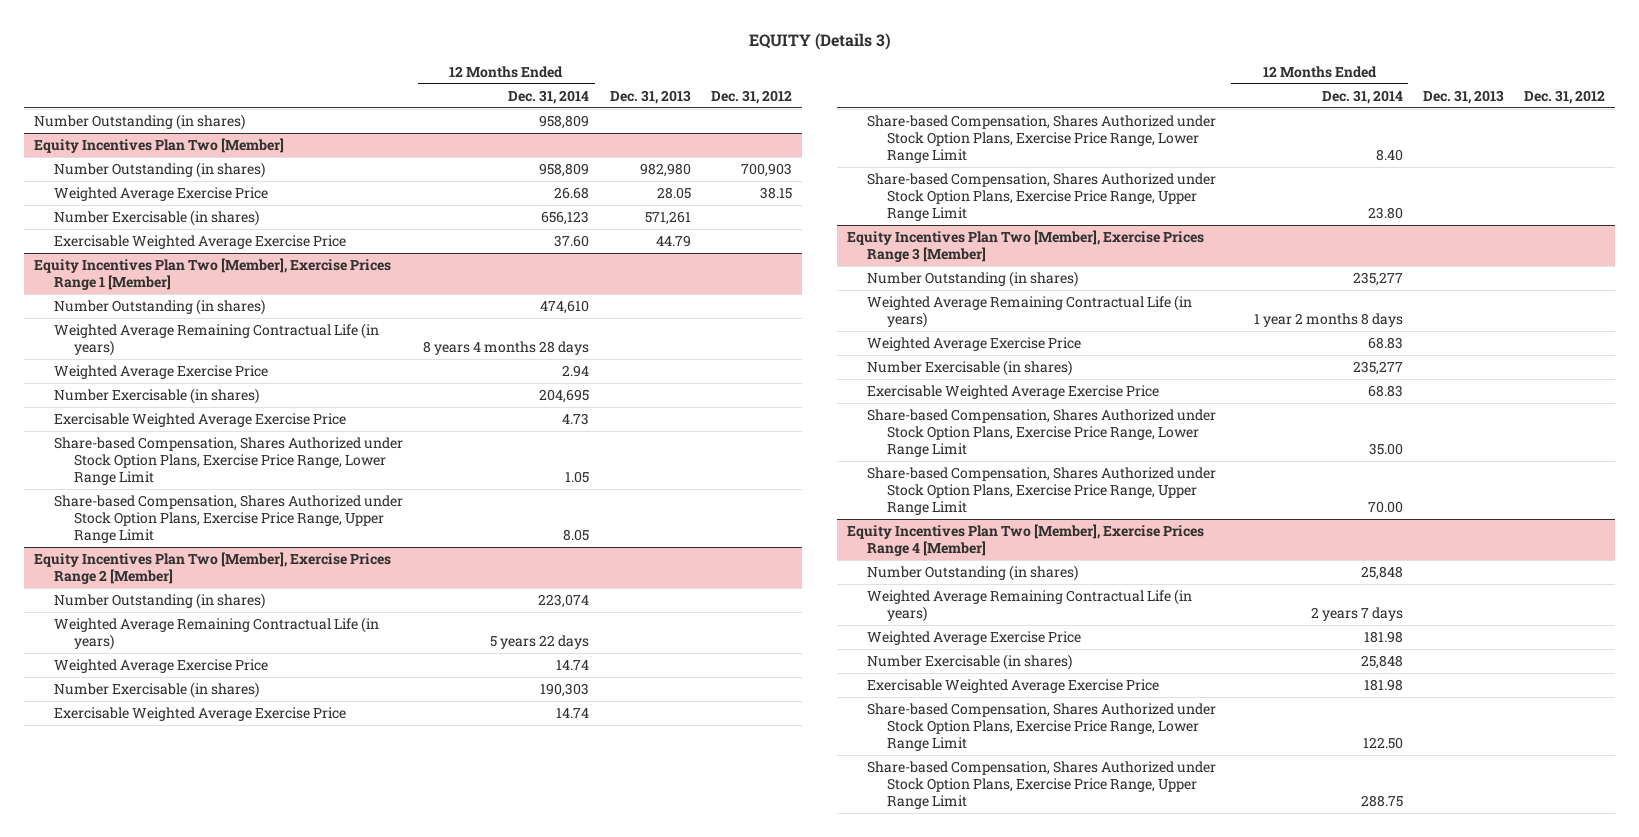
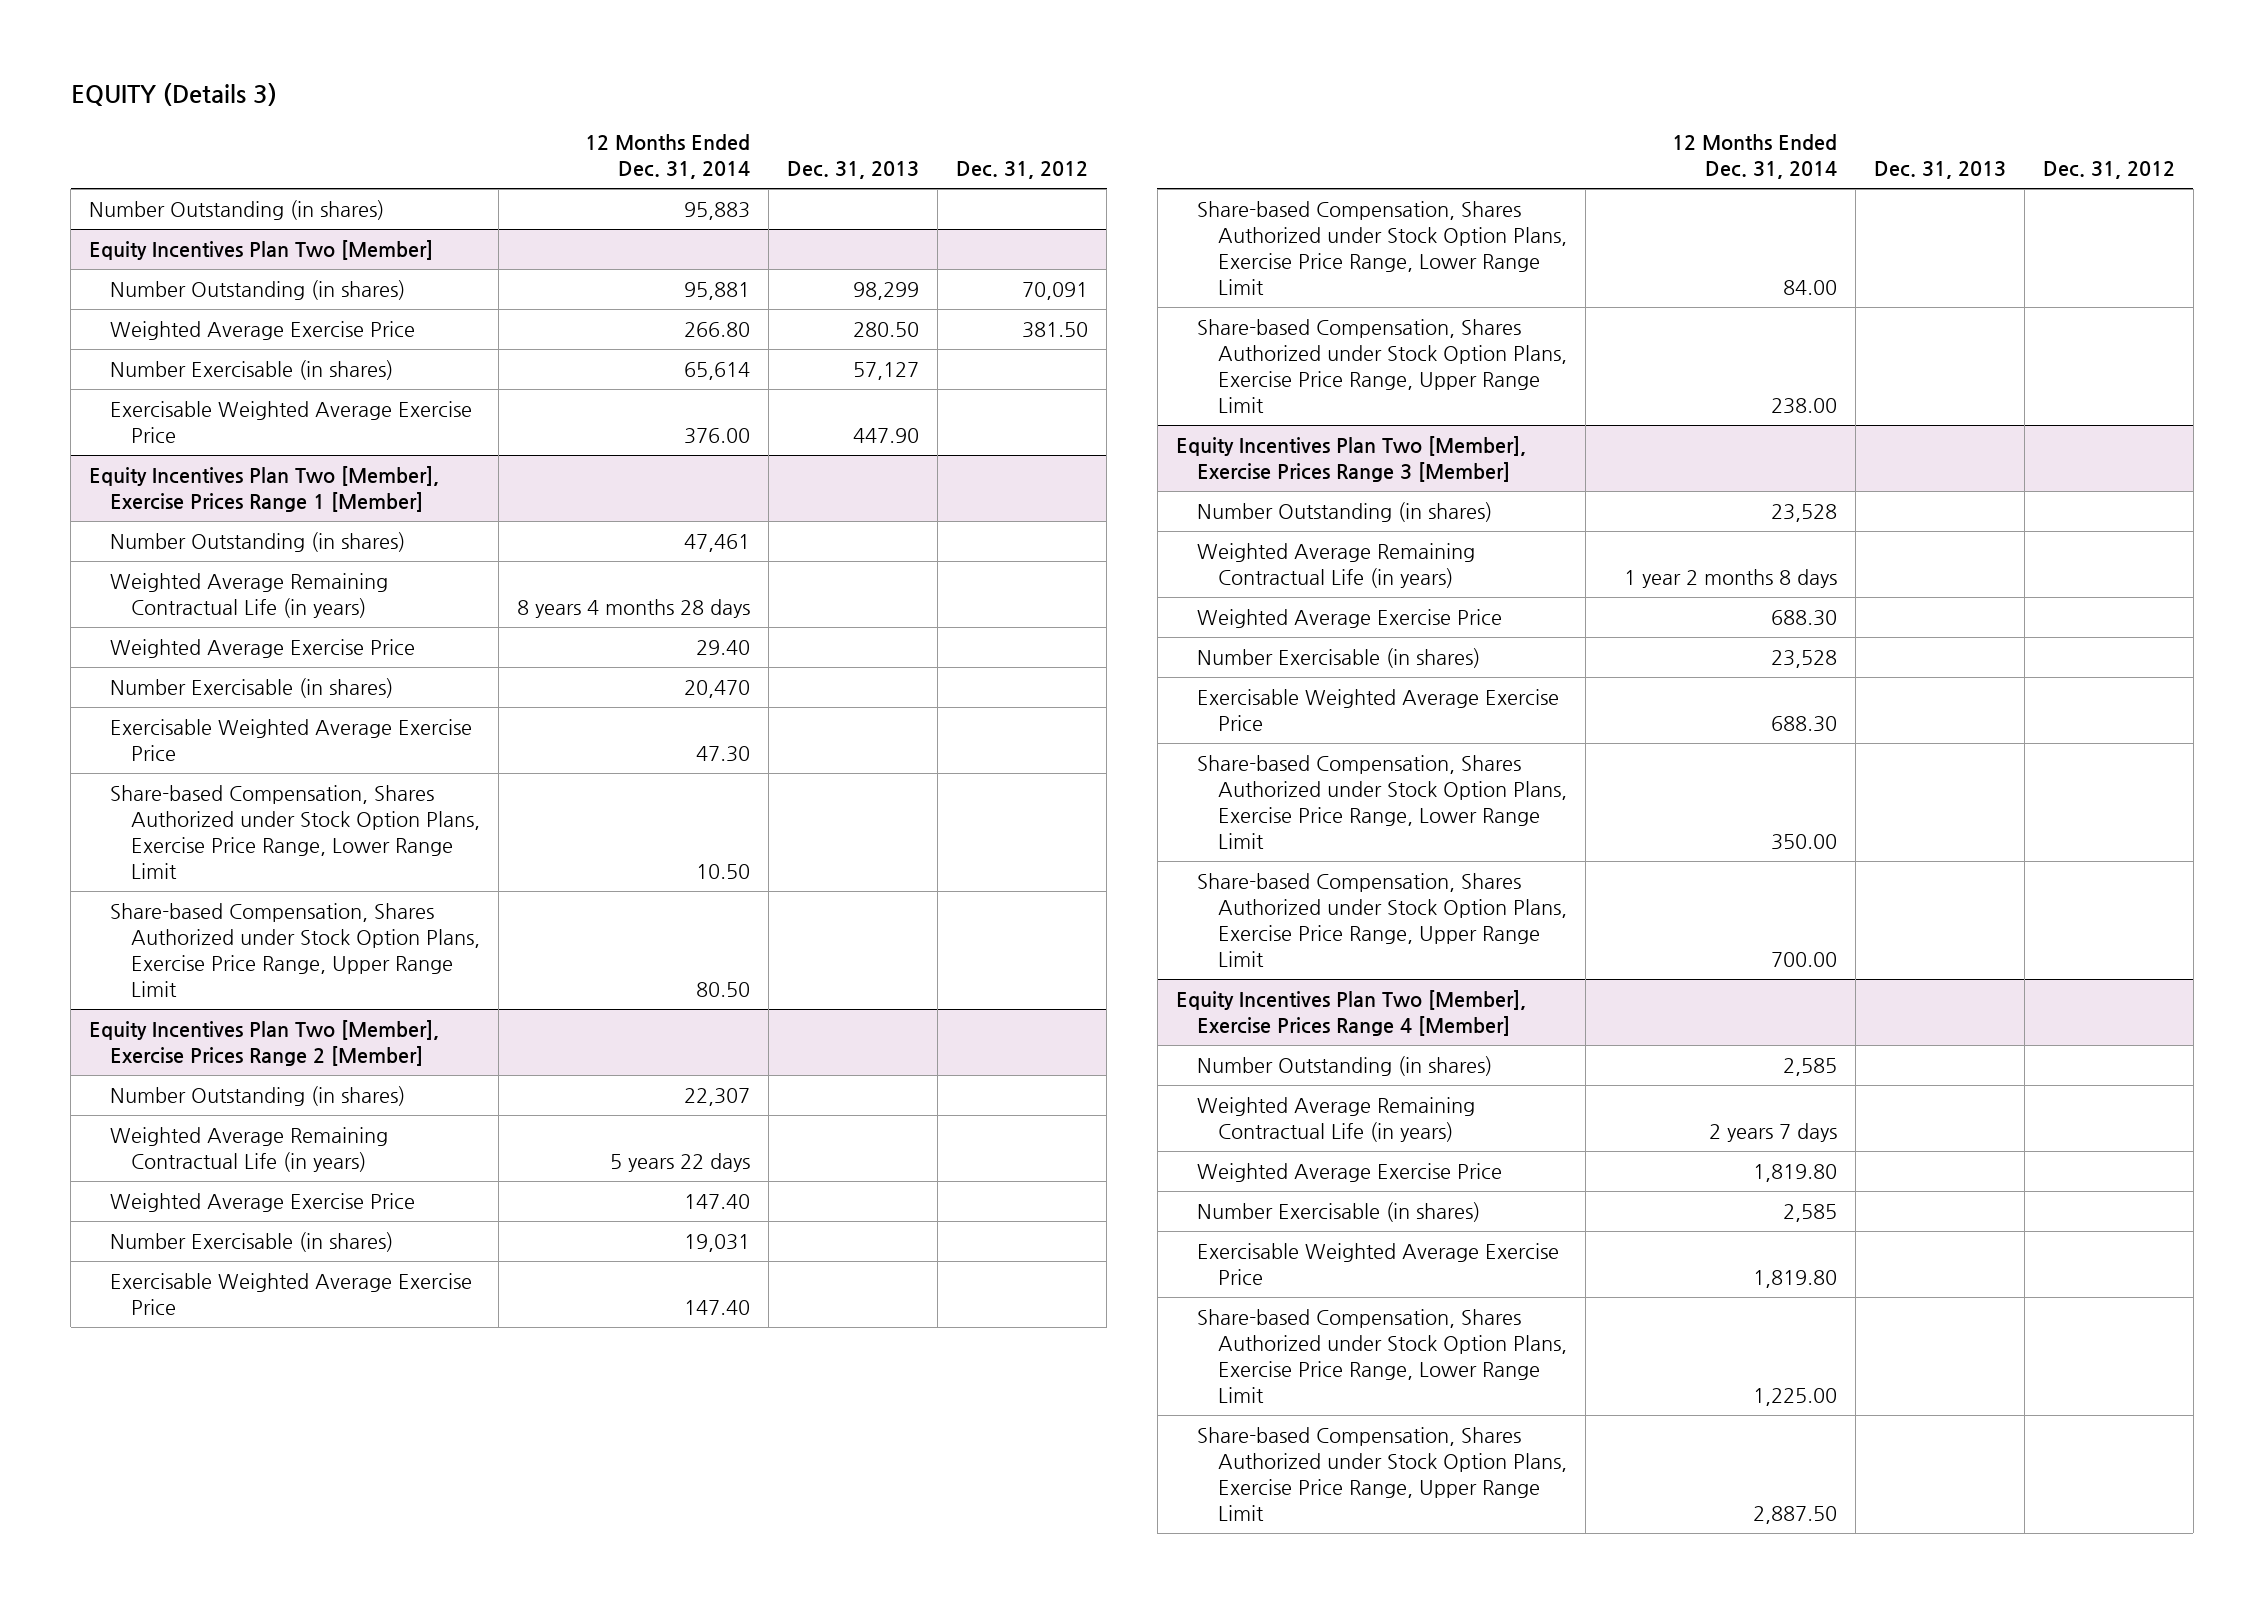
[539,115,590,130] 958,809 -> [684,202,751,221] 95,883
[539,163,590,178] 958,809 -> [684,282,751,301] 95,881
[639,163,691,178] 982,980 -> [853,282,920,301] 98,299
[740,163,792,178] 700,903 -> [1022,282,1089,301] 70,091
[554,187,590,200] 26.68 -> [684,322,751,338] 266.80
[656,187,691,200] 28.05 -> [853,322,920,338] 280.50
[759,187,792,200] 38.15 -> [1022,322,1089,339] 381.50
[541,211,590,226] 656,123 -> [684,362,751,381] 65,614
[644,211,691,226] 571,261 -> [853,362,920,381] 57,127
[554,235,590,248] 37.60 -> [684,427,751,444] 376.00
[655,235,691,248] 44.79 -> [853,427,920,443] 447.90
[540,300,590,315] 474,610 -> [684,534,751,553] 47,461
[562,365,590,378] 2.94 -> [696,640,751,656] 29.40
[539,389,590,404] 204,695 -> [684,680,751,699] 20,470
[562,413,590,426] 4.73 -> [696,745,751,762] 47.30
[565,471,590,484] 1.05 -> [696,863,751,879] 10.50
[563,529,590,542] 8.05 -> [696,981,751,997] 80.50
[538,594,590,609] 223,074 -> [684,1088,751,1107] 22,307
[556,660,590,671] 14.74 -> [684,1194,751,1210] 147.40
[540,683,590,698] 190,303 -> [684,1234,751,1253] 19,031
[556,708,590,719] 14.74 -> [684,1299,751,1315] 147.40
[1375,149,1403,162] 8.40 -> [1782,279,1837,295] 84.00
[1367,207,1403,220] 23.80 -> [1770,397,1837,414] 238.00
[1352,272,1403,287] 235,277 -> [1770,504,1837,523] 23,528
[1367,337,1403,350] 68.83 -> [1770,610,1837,627] 688.30
[1352,361,1403,376] 235,277 -> [1770,650,1837,669] 23,528
[1367,385,1403,398] 68.83 -> [1770,715,1837,732] 688.30
[1368,443,1403,456] 35.00 -> [1770,833,1837,850] 350.00
[1367,501,1403,514] 70.00 -> [1770,951,1837,967] 700.00
[1360,566,1403,581] 25,848 -> [1782,1058,1837,1077] 2,585
[1363,631,1403,644] 181.98 -> [1752,1164,1837,1183] 1,819.80
[1360,655,1403,670] 25,848 -> [1782,1204,1837,1223] 2,585
[1363,679,1403,692] 181.98 -> [1752,1269,1837,1288] 1,819.80
[1362,737,1403,750] 122.50 -> [1752,1387,1837,1406] 1,225.00
[1360,795,1403,808] 288.75 -> [1752,1505,1837,1524] 2,887.50

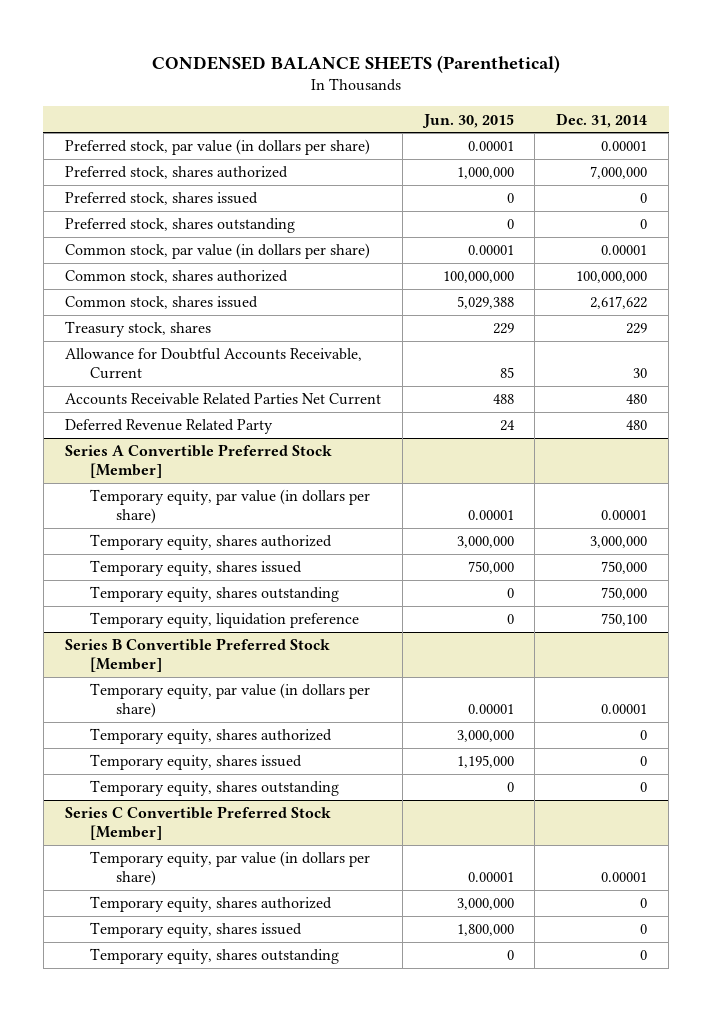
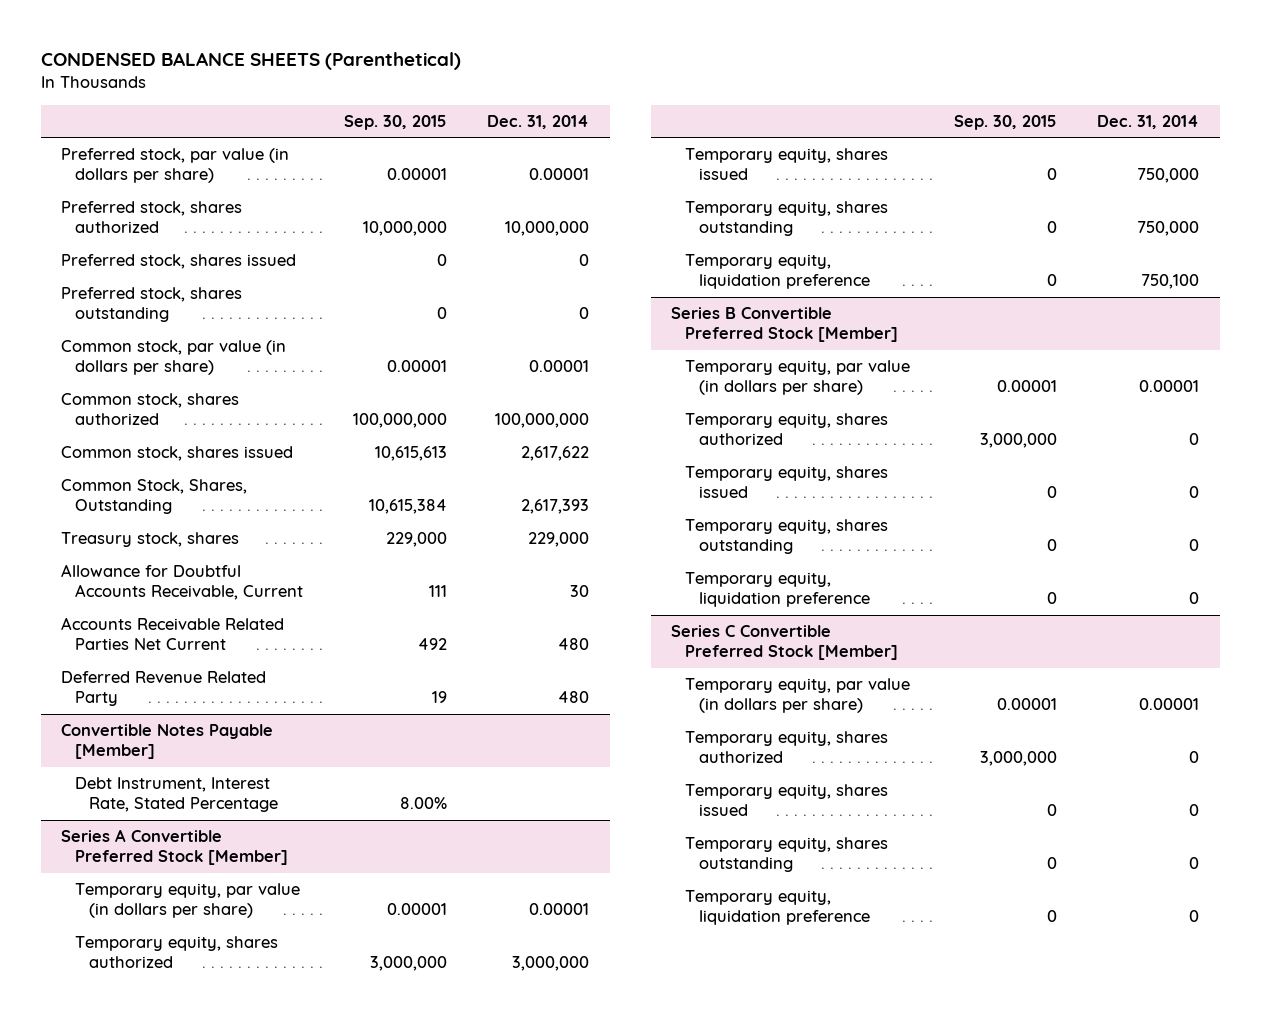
[421,113,514,128] Jun. 30, 2015 -> none
none -> [343,114,447,130] Sep. 30, 2015
[590,166,648,180] 7,000,000 -> [505,221,590,237] 10,000,000
none -> [61,479,248,515] Common Stock, Shares, Outstanding
[626,323,648,335] 229 -> [528,532,590,548] 229,000
none -> [61,724,274,760] Convertible Notes Payable [Member]
none -> [74,777,278,813] Debt Instrument, Interest Rate, Stated Percentage
none -> [684,572,870,608] Temporary equity, liquidation preference
none -> [684,890,870,926] Temporary equity, liquidation preference

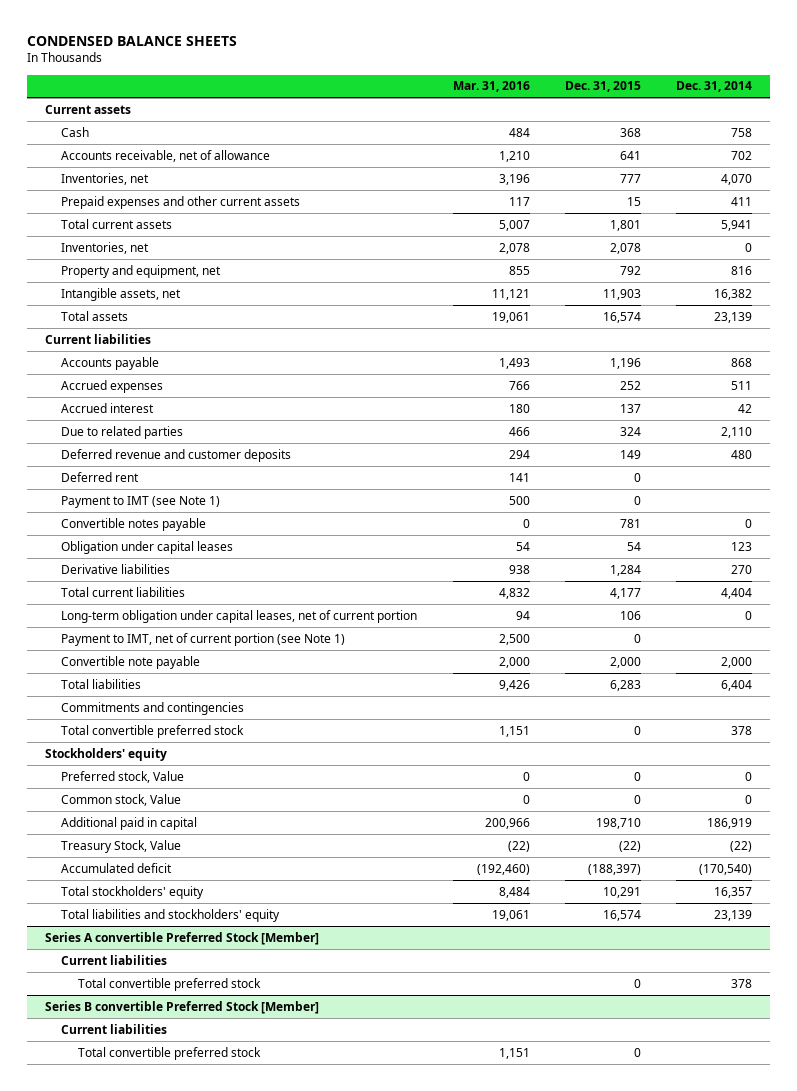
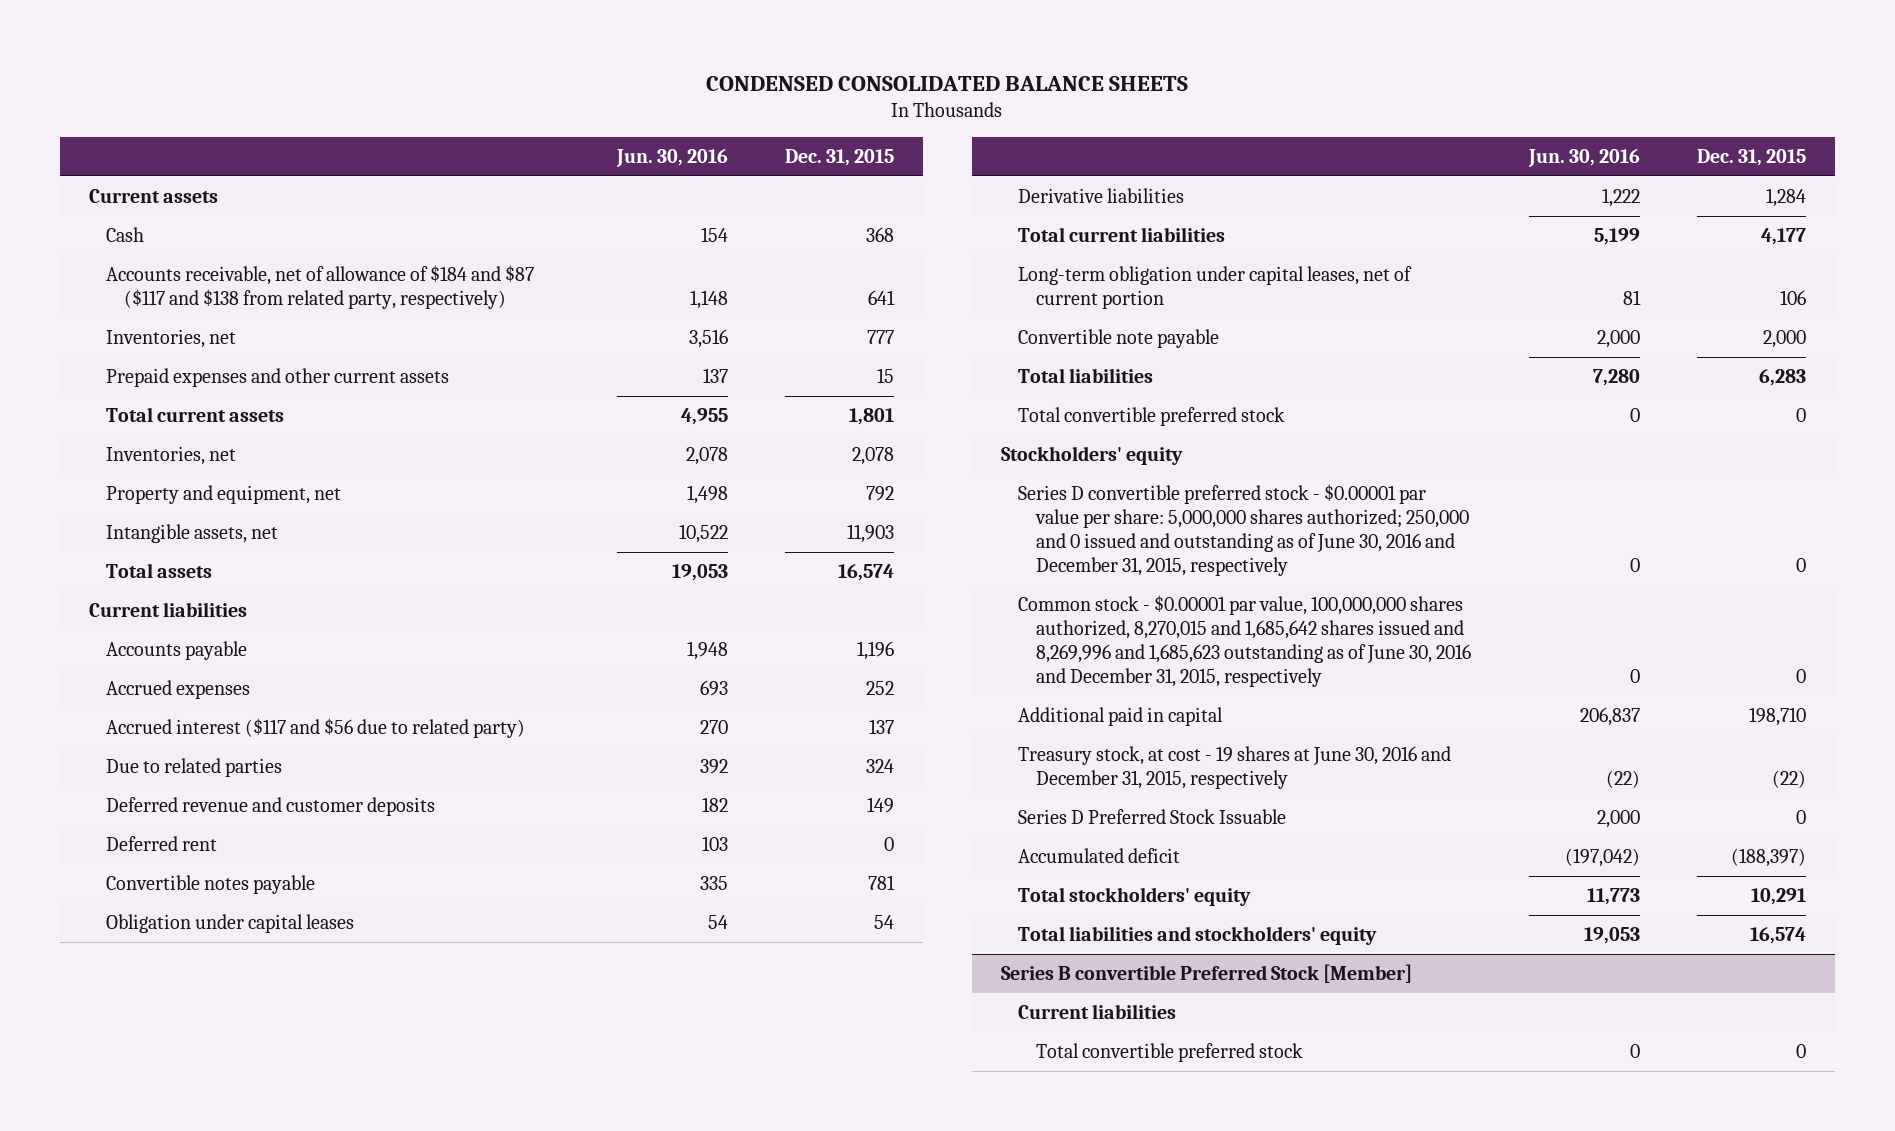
[27,36,238,47] CONDENSED BALANCE SHEETS -> [706,75,1189,91] CONDENSED CONSOLIDATED BALANCE SHEETS
[452,81,530,93] Mar. 31, 2016 -> none
[676,81,753,93] Dec. 31, 2014 -> none
none -> [615,148,728,167] Jun. 30, 2016
[61,149,271,162] Accounts receivable, net of allowance -> [106,265,535,310] Accounts receivable, net of allowance of $184 and $87 ($117 and $138 from related party, respectively)
[61,402,155,413] Accrued interest -> [106,718,526,739] Accrued interest ($117 and $56 due to related party)
[61,495,221,508] Payment to IMT (see Note 1) -> none
[61,632,346,646] Payment to IMT, net of current portion (see Note 1) -> none
[61,701,245,715] Commitments and contingencies -> none
[61,770,185,783] Preferred stock, Value -> [1018,484,1470,577] Series D convertible preferred stock - $0.00001 par value per share: 5,000,000 shares authorized; 250,000 and 0 issued and outstanding as of June 30, 2016 and December 31, 2015, respectively
[61,793,182,806] Common stock, Value -> [1018,595,1472,688] Common stock - $0.00001 par value, 100,000,000 shares authorized, 8,270,015 and 1,685,642 shares issued and 8,269,996 and 1,685,623 outstanding as of June 30, 2016 and December 31, 2015, respectively
[61,839,182,853] Treasury Stock, Value -> [1018,746,1452,790] Treasury stock, at cost - 19 shares at June 30, 2016 and December 31, 2015, respectively
none -> [1018,809,1287,825] Series D Preferred Stock Issuable
[44,931,319,945] Series A convertible Preferred Stock [Member] -> none
[61,954,168,965] Current liabilities -> none
[78,977,262,991] Total convertible preferred stock -> none

